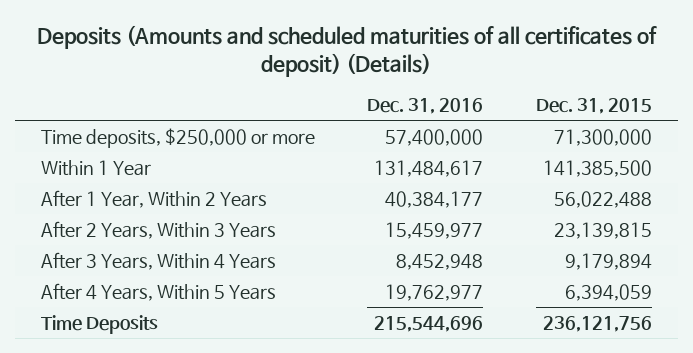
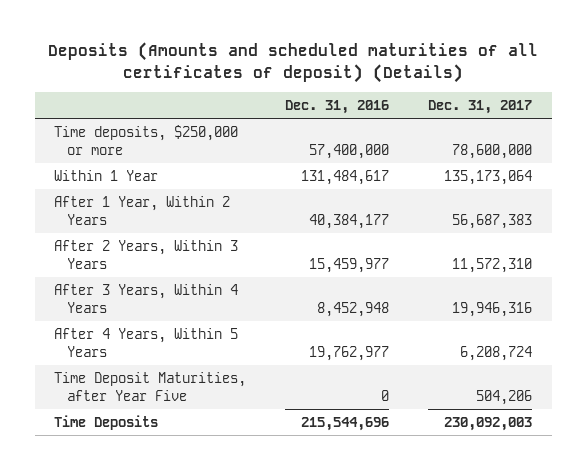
[535,97,652,114] Dec. 31, 2015 -> none
none -> [428,99,533,114] Dec. 31, 2017
none -> [54,371,247,401] Time Deposit Maturities, after Year Five

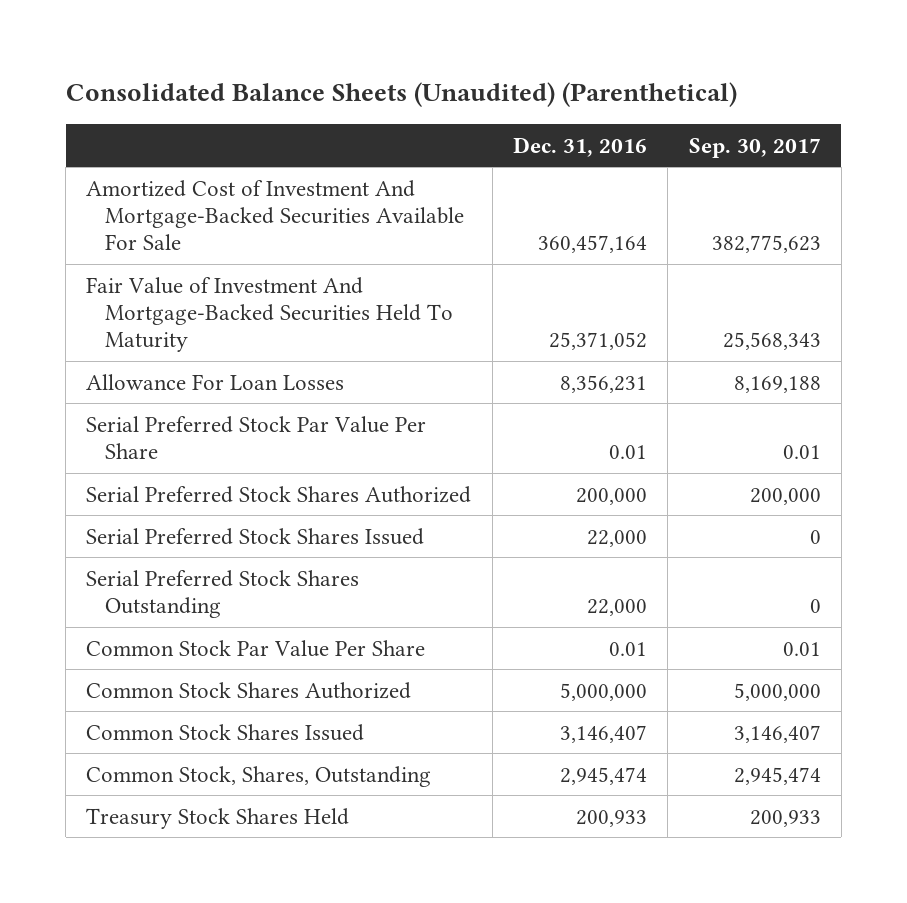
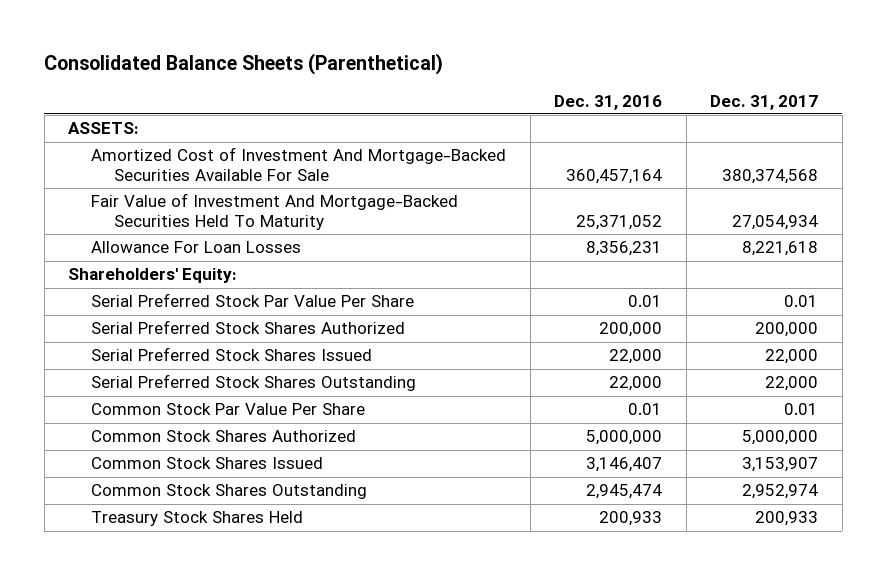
[65,82,737,108] Consolidated Balance Sheets (Unaudited) (Parenthetical) -> [44,53,444,76] Consolidated Balance Sheets (Parenthetical)
[688,137,821,158] Sep. 30, 2017 -> none
none -> [710,94,819,110] Dec. 31, 2017
none -> [68,122,140,135] ASSETS:
none -> [68,268,238,284] Shareholders' Equity:
[86,765,432,787] Common Stock, Shares, Outstanding -> [91,484,368,500] Common Stock Shares Outstanding

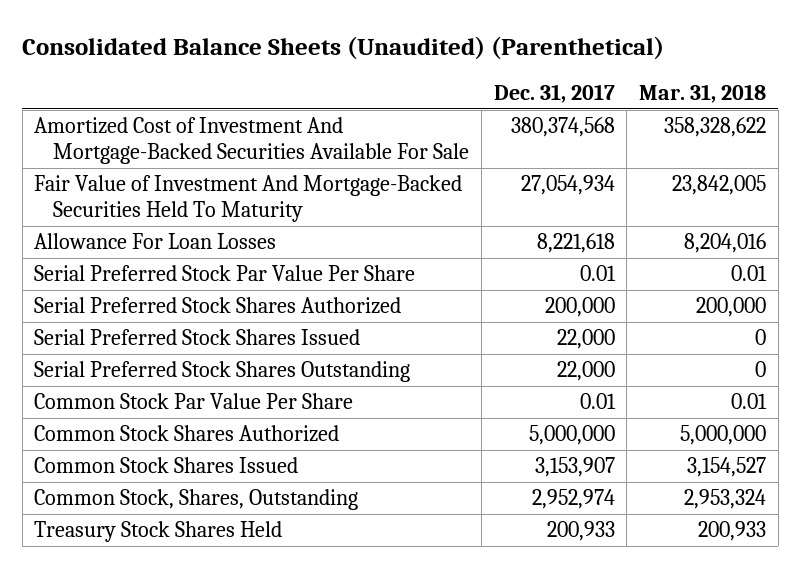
[44,53,444,76] Consolidated Balance Sheets (Parenthetical) -> [22,36,665,61] Consolidated Balance Sheets (Unaudited) (Parenthetical)
[554,94,663,110] Dec. 31, 2016 -> none
none -> [638,83,766,103] Mar. 31, 2018
[68,122,140,135] ASSETS: -> none
[68,268,238,284] Shareholders' Equity: -> none
[91,484,368,500] Common Stock Shares Outstanding -> [34,489,359,511] Common Stock, Shares, Outstanding

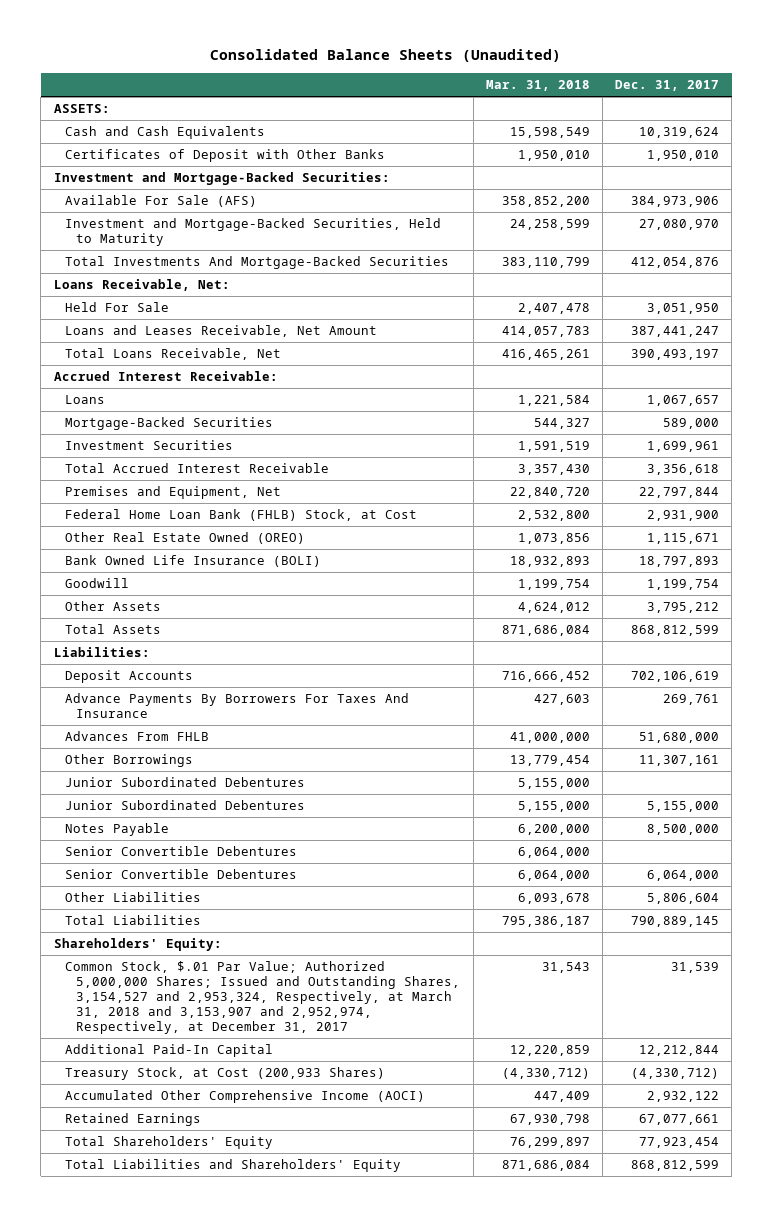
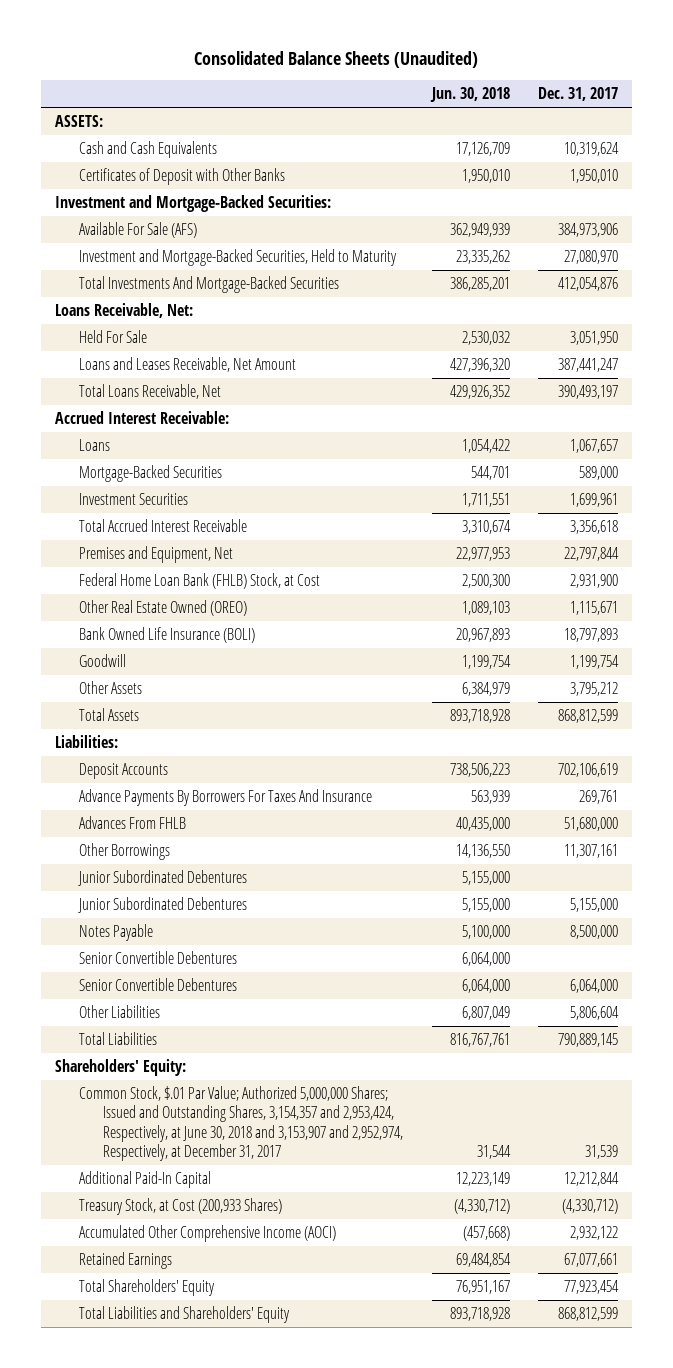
[485,80,590,92] Mar. 31, 2018 -> none
none -> [429,87,510,103] Jun. 30, 2018
[65,961,461,1035] Common Stock, $.01 Par Value; Authorized 5,000,000 Shares; Issued and Outstanding Shares, 3,154,527 and 2,953,324, Respectively, at March 31, 2018 and 3,153,907 and 2,952,974, Respectively, at December 31, 2017 -> [79,1085,404,1162] Common Stock, $.01 Par Value; Authorized 5,000,000 Shares; Issued and Outstanding Shares, 3,154,357 and 2,953,424, Respectively, at June 30, 2018 and 3,153,907 and 2,952,974, Respectively, at December 31, 2017

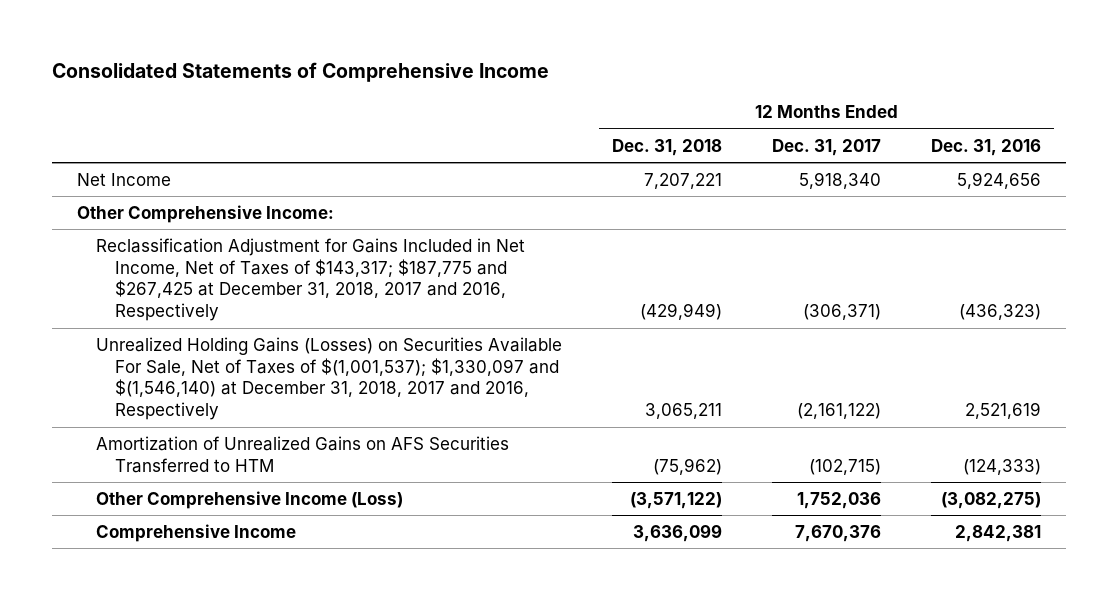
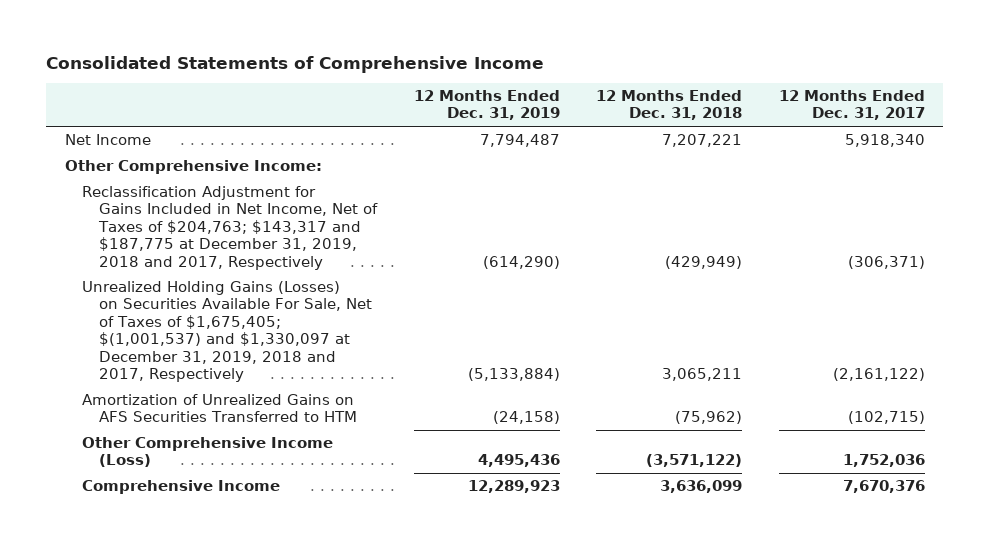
[931,138,1042,156] Dec. 31, 2016 -> none
none -> [413,90,560,121] 12 Months Ended Dec. 31, 2019
[95,237,525,322] Reclassification Adjustment for Gains Included in Net Income, Net of Taxes of $143,317; $187,775 and $267,425 at December 31, 2018, 2017 and 2016, Respectively -> [81,186,378,270] Reclassification Adjustment for Gains Included in Net Income, Net of Taxes of $204,763; $143,317 and $187,775 at December 31, 2019, 2018 and 2017, Respectively
[95,336,562,421] Unrealized Holding Gains (Losses) on Securities Available For Sale, Net of Taxes of $(1,001,537); $1,330,097 and $(1,546,140) at December 31, 2018, 2017 and 2016, Respectively -> [81,281,372,383] Unrealized Holding Gains (Losses) on Securities Available For Sale, Net of Taxes of $1,675,405; $(1,001,537) and $1,330,097 at December 31, 2019, 2018 and 2017, Respectively

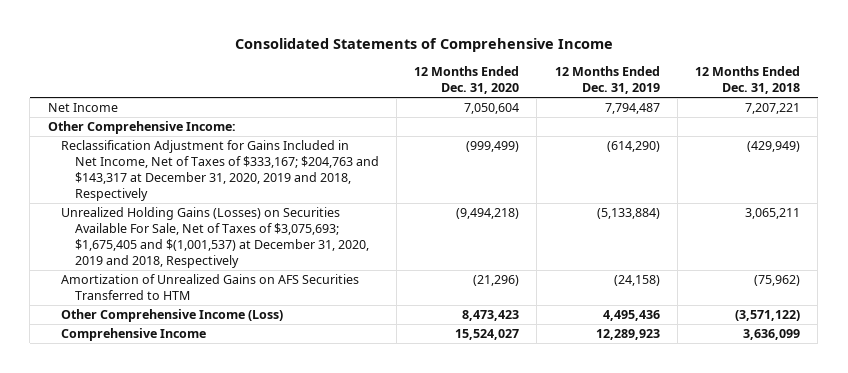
[778,90,925,121] 12 Months Ended Dec. 31, 2017 -> none
none -> [414,66,520,95] 12 Months Ended Dec. 31, 2020
[81,186,378,270] Reclassification Adjustment for Gains Included in Net Income, Net of Taxes of $204,763; $143,317 and $187,775 at December 31, 2019, 2018 and 2017, Respectively -> [61,140,379,202] Reclassification Adjustment for Gains Included in Net Income, Net of Taxes of $333,167; $204,763 and $143,317 at December 31, 2020, 2019 and 2018, Respectively
[81,281,372,383] Unrealized Holding Gains (Losses) on Securities Available For Sale, Net of Taxes of $1,675,405; $(1,001,537) and $1,330,097 at December 31, 2019, 2018 and 2017, Respectively -> [61,207,369,269] Unrealized Holding Gains (Losses) on Securities Available For Sale, Net of Taxes of $3,075,693; $1,675,405 and $(1,001,537) at December 31, 2020, 2019 and 2018, Respectively

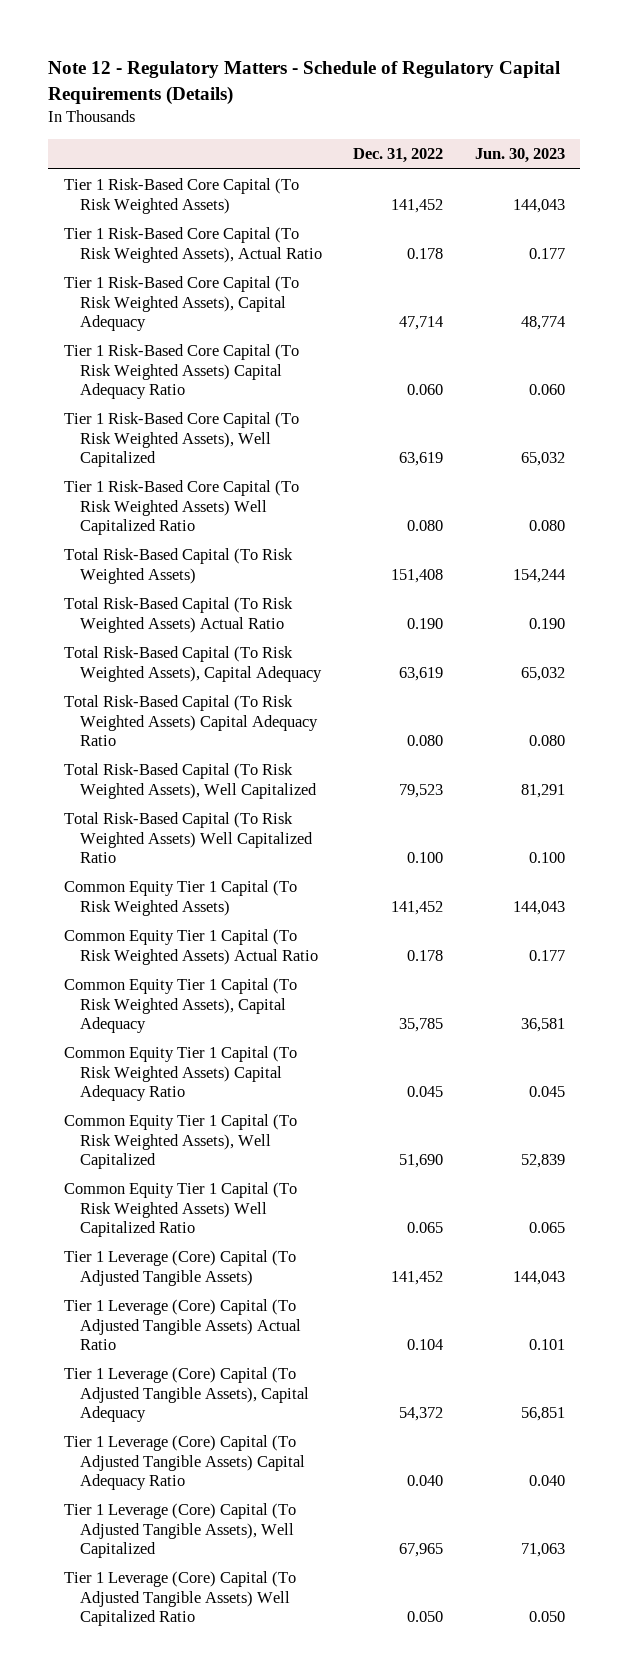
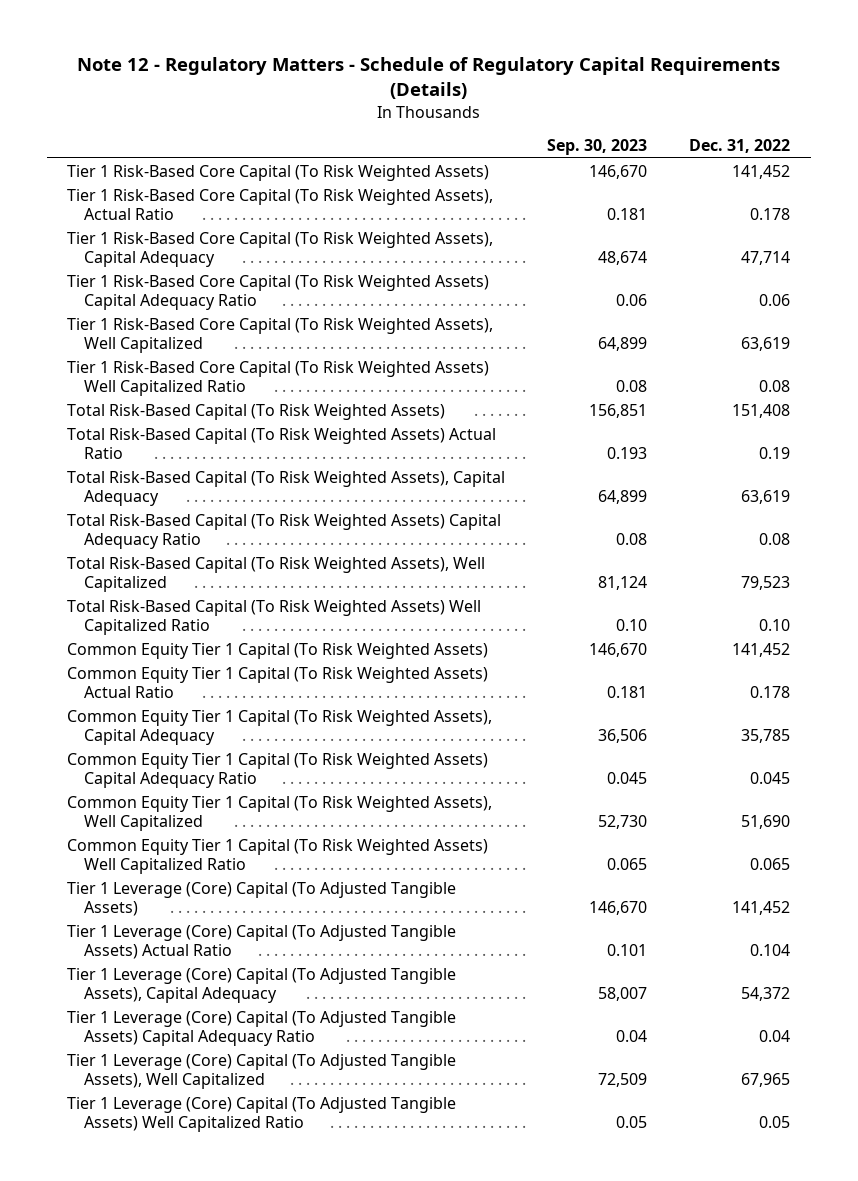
[474,148,565,164] Jun. 30, 2023 -> none
none -> [547,139,648,156] Sep. 30, 2023
[407,383,444,395] 0.060 -> [759,294,791,307] 0.06
[407,519,444,531] 0.080 -> [759,380,791,393] 0.08
[407,617,444,629] 0.190 -> [759,447,791,460] 0.19
[407,734,444,746] 0.080 -> [759,533,791,546] 0.08
[407,851,444,863] 0.100 -> [759,619,791,632] 0.10
[407,1474,444,1486] 0.040 -> [759,1030,791,1043] 0.04
[407,1610,444,1622] 0.050 -> [759,1116,791,1129] 0.05

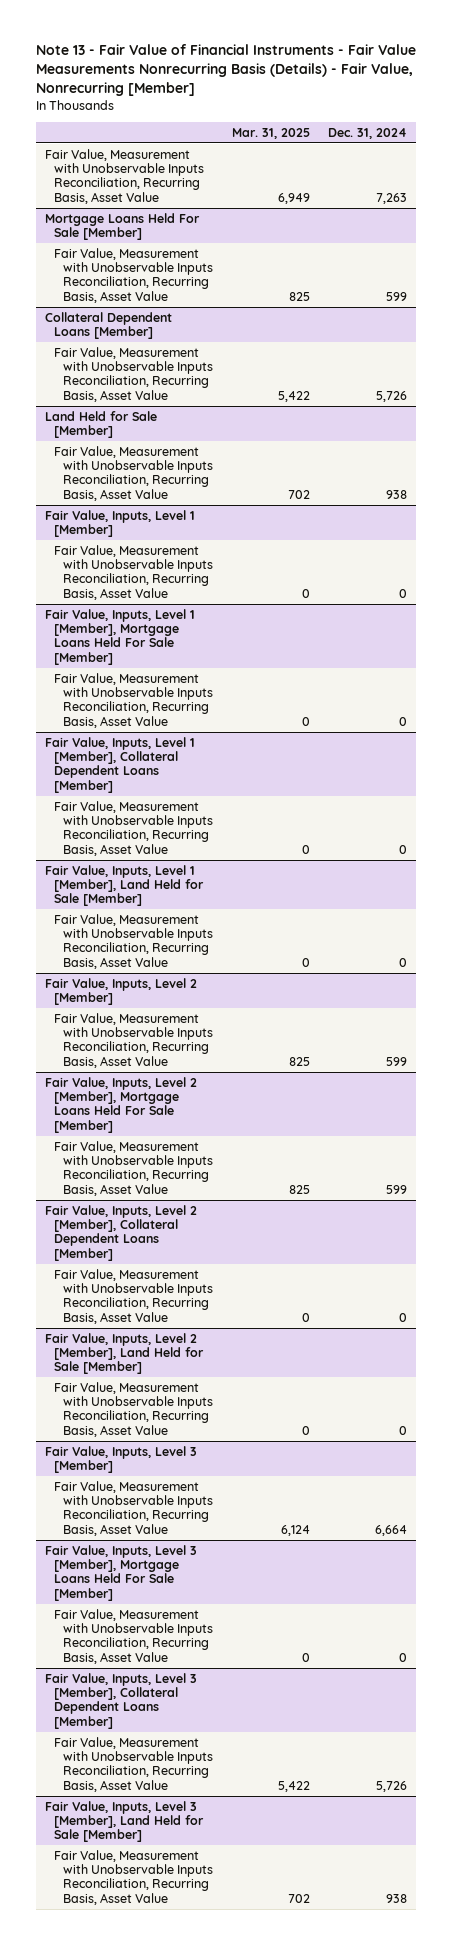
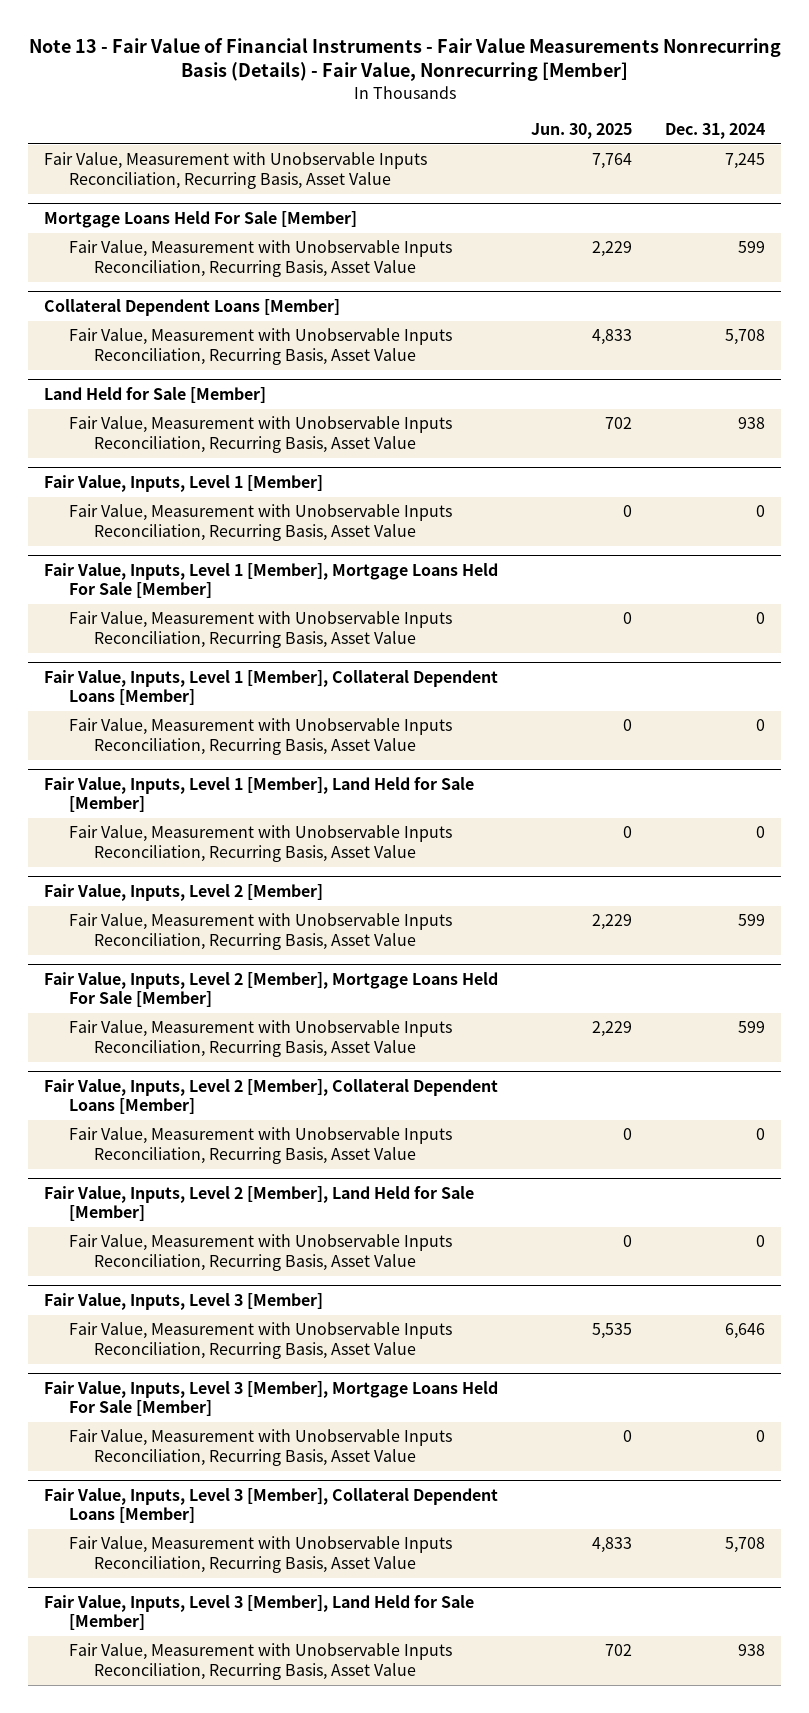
[231,128,310,140] Mar. 31, 2025 -> none
none -> [531,122,633,139] Jun. 30, 2025
[375,192,407,204] 7,263 -> [724,153,765,170] 7,245
[375,390,407,402] 5,726 -> [724,329,765,346] 5,708
[374,1524,407,1536] 6,664 -> [724,1323,765,1340] 6,646
[375,1780,407,1792] 5,726 -> [724,1537,765,1554] 5,708

